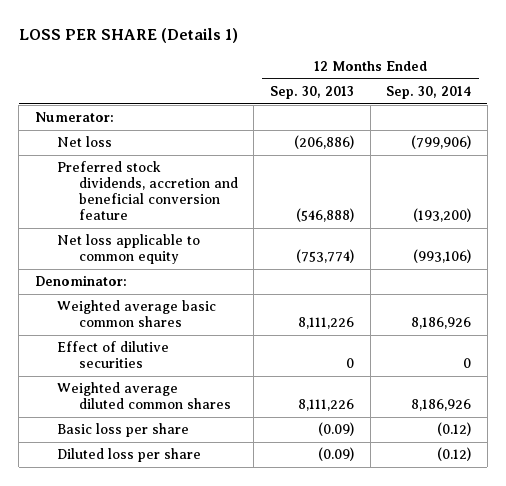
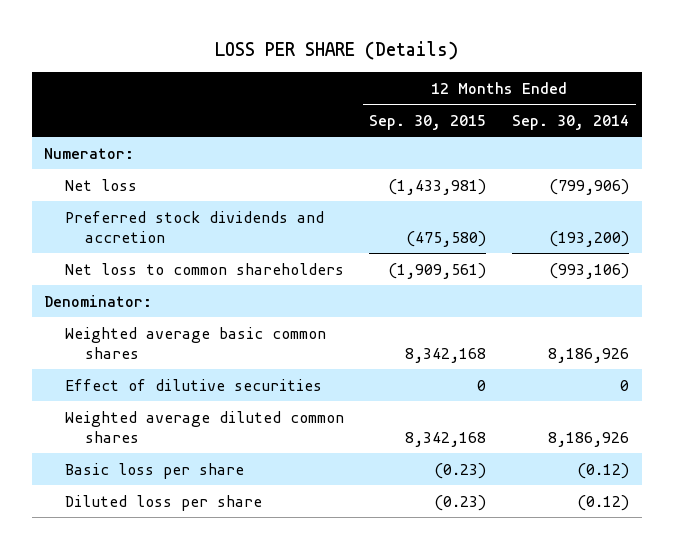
[18,28,238,44] LOSS PER SHARE (Details 1) -> [214,41,458,61] LOSS PER SHARE (Details)
[270,86,355,100] Sep. 30, 2013 -> none
none -> [369,114,487,130] Sep. 30, 2015
[56,161,238,220] Preferred stock dividends, accretion and beneficial conversion feature -> [64,210,324,243] Preferred stock dividends and accretion
[56,234,200,265] Net loss applicable to common equity -> [64,262,344,275] Net loss to common shareholders

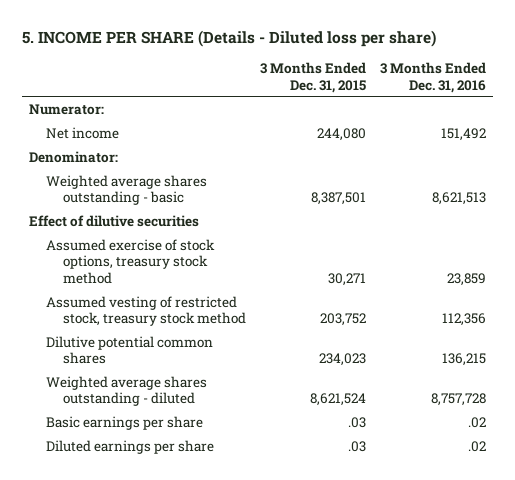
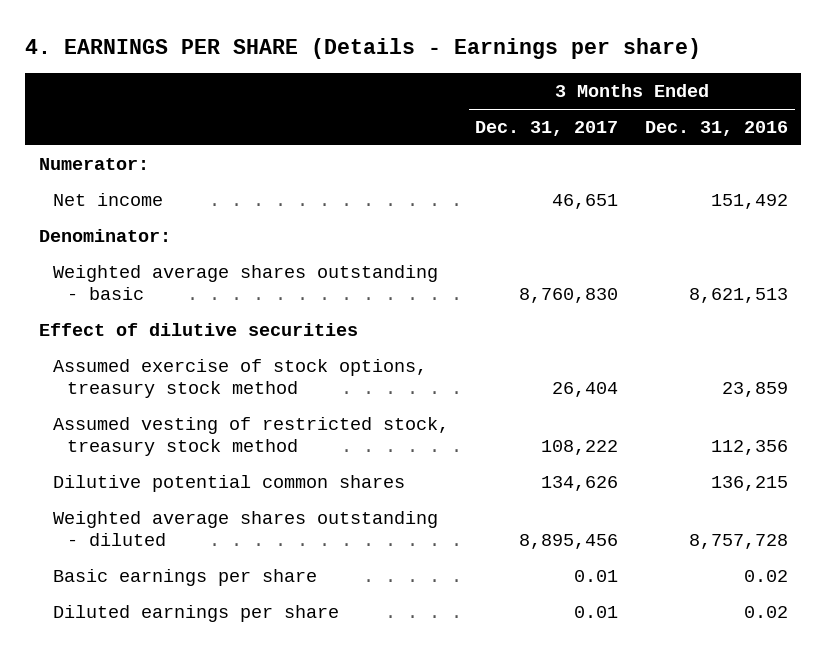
[21,29,436,47] 5. INCOME PER SHARE (Details - Diluted loss per share) -> [25,38,702,60] 4. EARNINGS PER SHARE (Details - Earnings per share)
[259,61,366,93] 3 Months Ended Dec. 31, 2015 -> none
none -> [475,121,619,137] Dec. 31, 2017
[467,416,486,428] .02 -> [744,570,789,583] 0.02
[467,440,486,452] .02 -> [744,606,789,619] 0.02

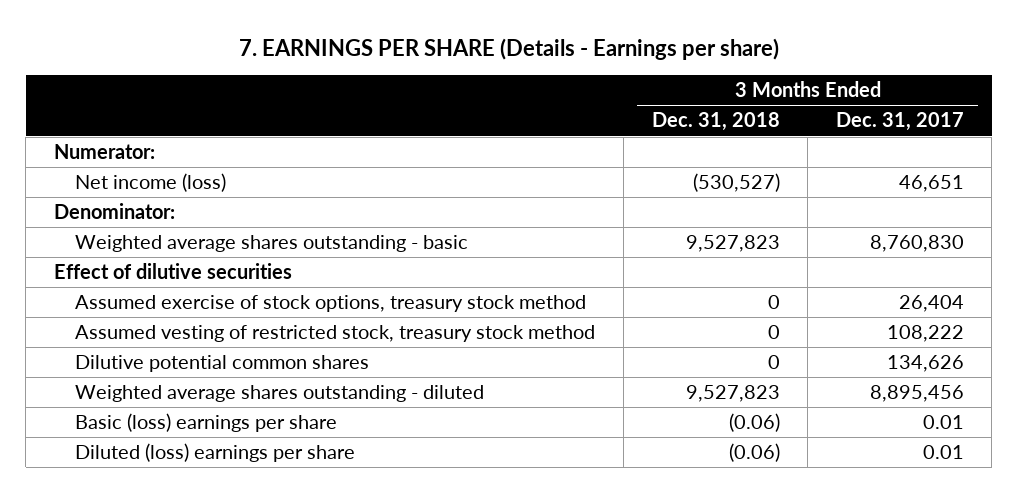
[25,38,702,60] 4. EARNINGS PER SHARE (Details - Earnings per share) -> [238,37,779,60] 7. EARNINGS PER SHARE (Details - Earnings per share)
[645,121,789,137] Dec. 31, 2016 -> none
none -> [651,112,780,132] Dec. 31, 2018
[52,193,163,207] Net income -> [75,173,227,193] Net income (loss)
[52,569,317,587] Basic earnings per share -> [75,413,338,433] Basic (loss) earnings per share
[52,605,339,623] Diluted earnings per share -> [75,443,356,463] Diluted (loss) earnings per share

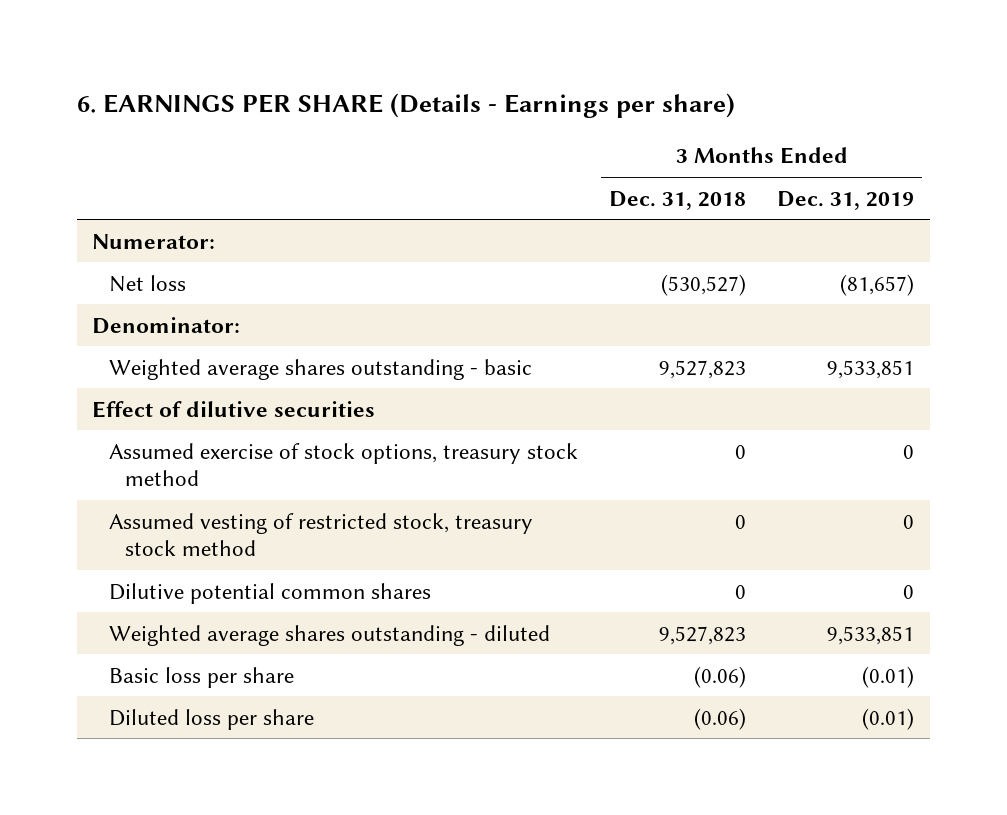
[238,37,779,60] 7. EARNINGS PER SHARE (Details - Earnings per share) -> [76,93,735,119] 6. EARNINGS PER SHARE (Details - Earnings per share)
[835,112,964,132] Dec. 31, 2017 -> none
none -> [777,190,915,210] Dec. 31, 2019
[75,173,227,193] Net income (loss) -> [108,274,186,292] Net loss
[75,413,338,433] Basic (loss) earnings per share -> [108,666,294,688] Basic loss per share
[75,443,356,463] Diluted (loss) earnings per share -> [108,708,314,730] Diluted loss per share

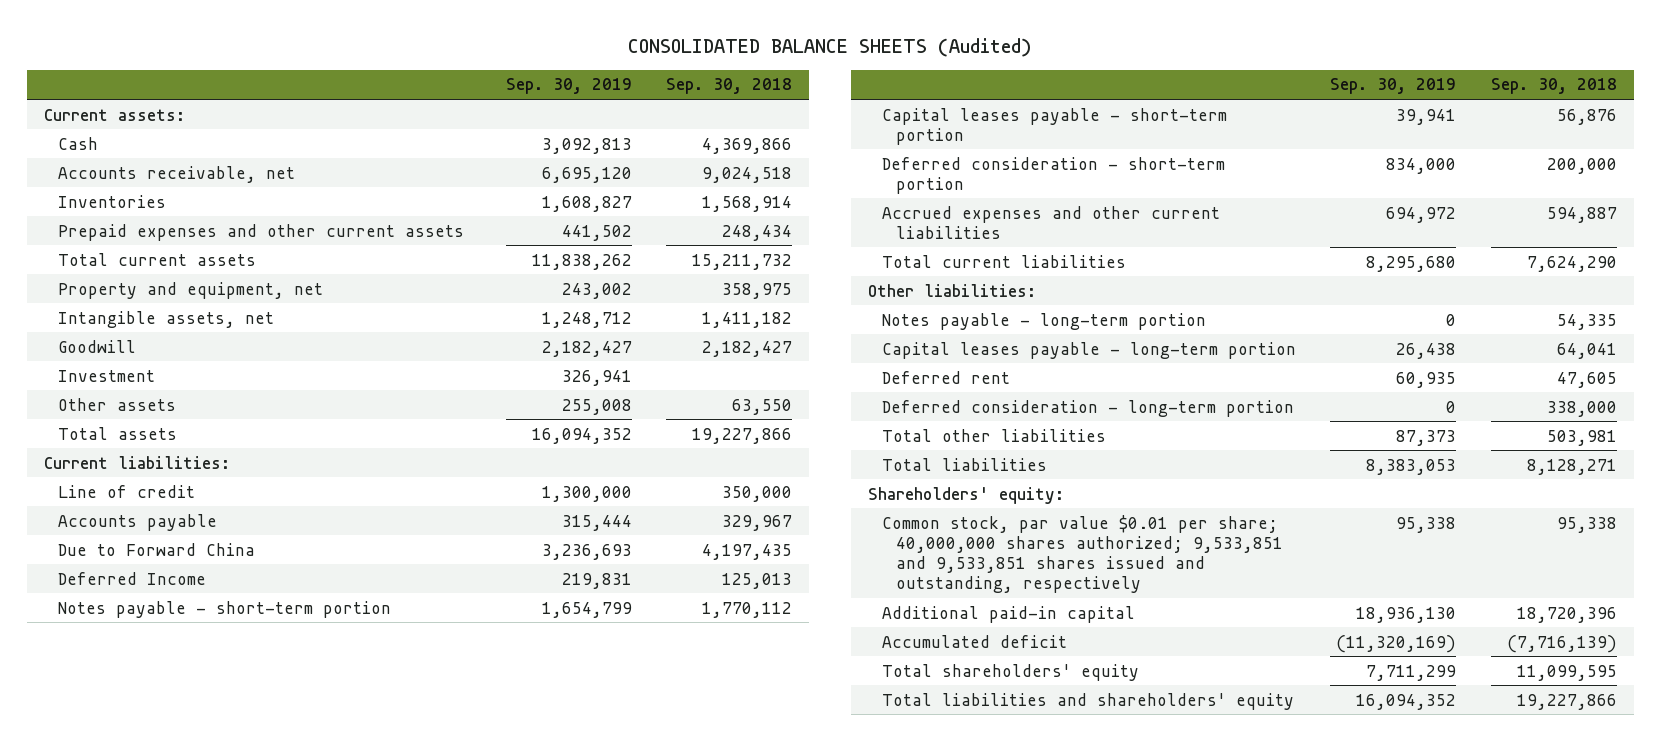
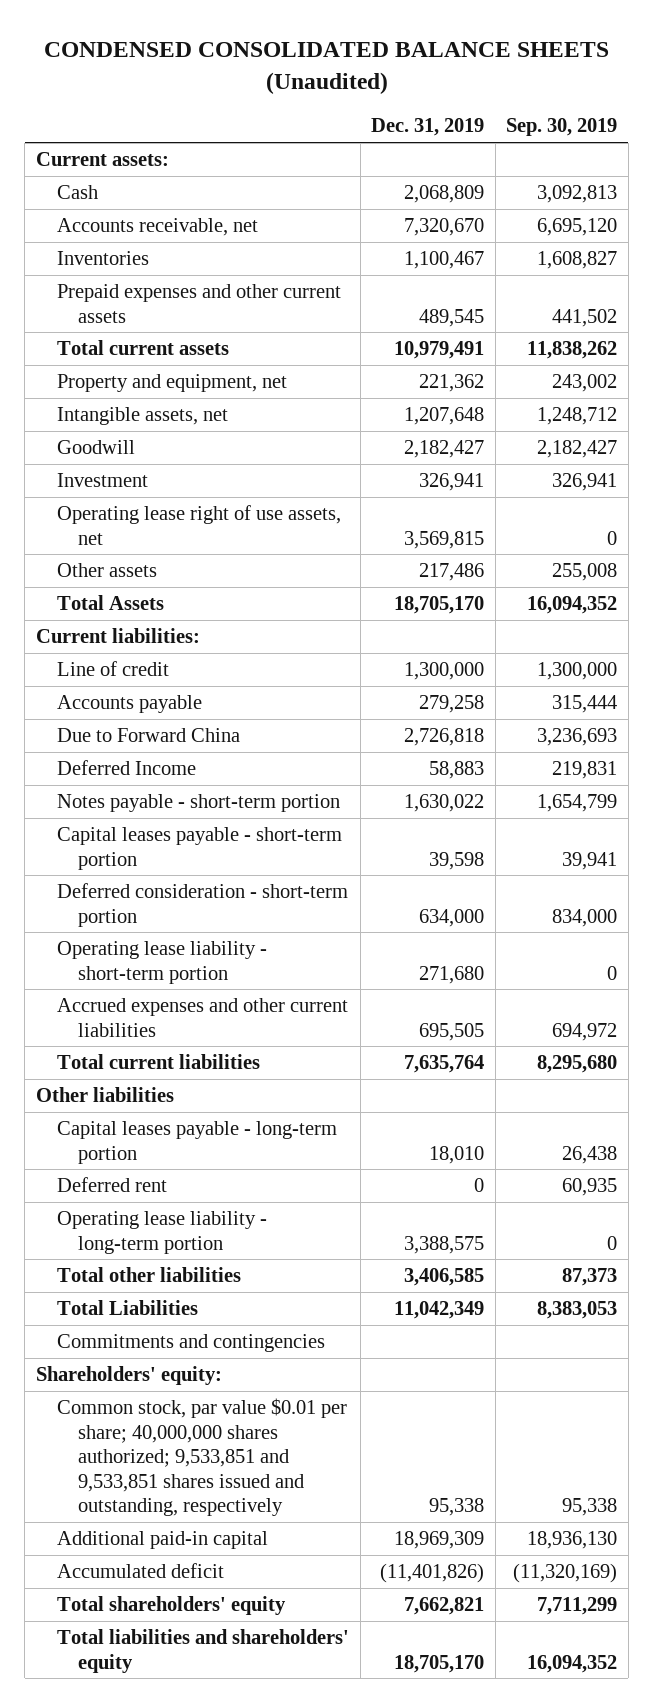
[628,38,1033,58] CONSOLIDATED BALANCE SHEETS (Audited) -> [43,41,609,94] CONDENSED CONSOLIDATED BALANCE SHEETS (Unaudited)
[666,78,793,95] Sep. 30, 2018 -> none
none -> [371,118,485,137] Dec. 31, 2019
none -> [57,505,342,545] Operating lease right of use assets, net
[57,426,177,440] Total assets -> [57,595,165,611] Total Assets
none -> [57,941,268,984] Operating lease liability - short-term portion
[882,312,1207,330] Notes payable - long-term portion -> none
[868,283,1037,297] Other liabilities: -> [35,1087,174,1103] Other liabilities
[882,399,1295,417] Deferred consideration - long-term portion -> none
none -> [57,1211,268,1254] Operating lease liability - long-term portion
[882,457,1048,471] Total liabilities -> [57,1300,199,1316] Total Liabilities
none -> [57,1334,326,1353] Commitments and contingencies

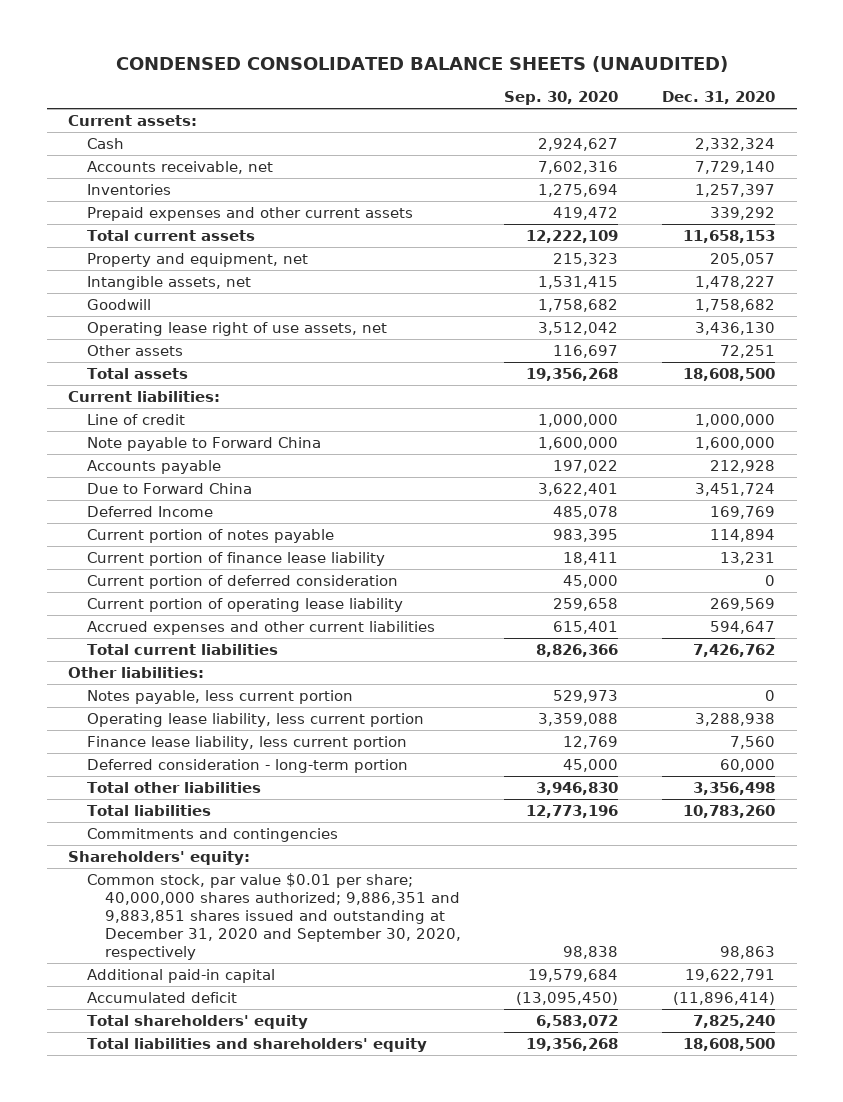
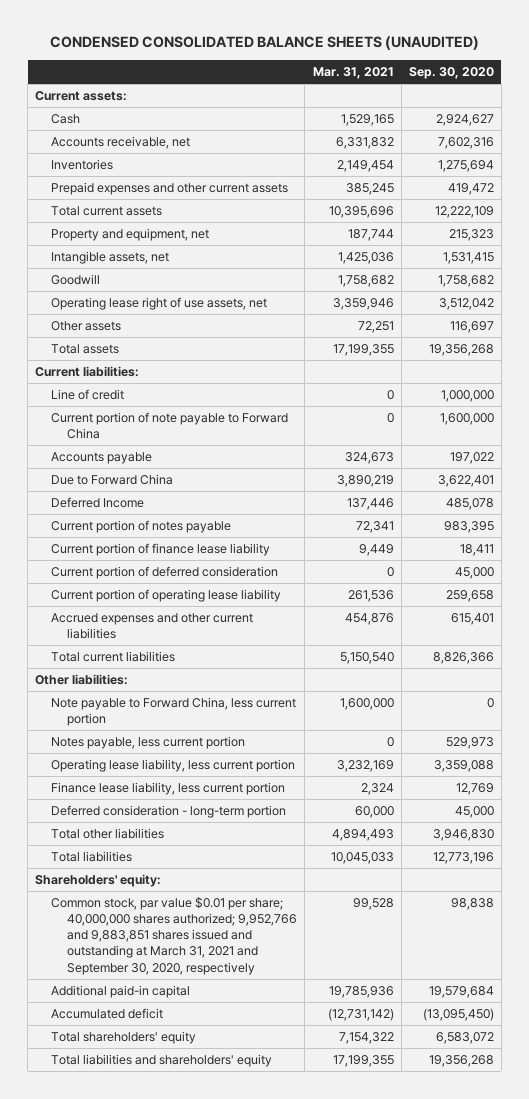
[661,91,775,105] Dec. 31, 2020 -> none
none -> [312,67,394,80] Mar. 31, 2021
[86,437,321,452] Note payable to Forward China -> [51,412,289,440] Current portion of note payable to Forward China
none -> [51,697,297,727] Note payable to Forward China, less current portion
[86,828,338,843] Commitments and contingencies -> none
[86,873,461,960] Common stock, par value $0.01 per share; 40,000,000 shares authorized; 9,886,351 and 9,883,851 shares issued and outstanding at December 31, 2020 and September 30, 2020, respectively -> [51,897,298,975] Common stock, par value $0.01 per share; 40,000,000 shares authorized; 9,952,766 and 9,883,851 shares issued and outstanding at March 31, 2021 and September 30, 2020, respectively

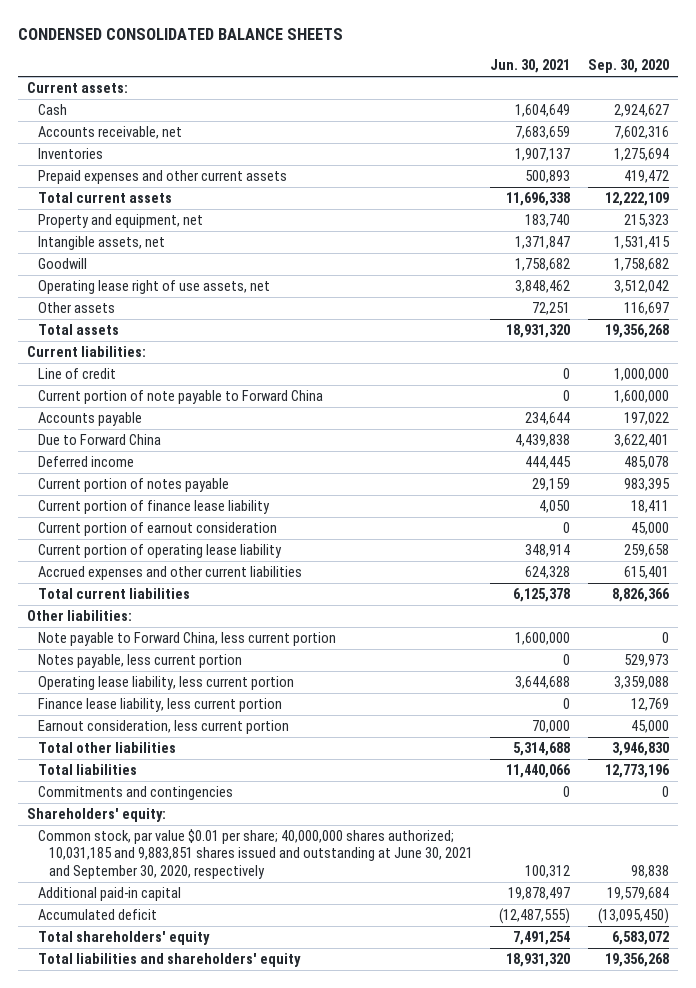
[49,36,479,51] CONDENSED CONSOLIDATED BALANCE SHEETS (UNAUDITED) -> [17,28,343,41] CONDENSED CONSOLIDATED BALANCE SHEETS
[312,67,394,80] Mar. 31, 2021 -> none
none -> [490,59,571,74] Jun. 30, 2021
[51,497,145,509] Deferred Income -> [37,455,134,467] Deferred income
[51,566,279,580] Current portion of deferred consideration -> [37,521,277,536] Current portion of earnout consideration
[51,805,287,819] Deferred consideration - long-term portion -> [37,719,289,734] Earnout consideration, less current portion
none -> [37,785,233,800] Commitments and contingencies
[51,897,298,975] Common stock, par value $0.01 per share; 40,000,000 shares authorized; 9,952,766 and 9,883,851 shares issued and outstanding at March 31, 2021 and September 30, 2020, respectively -> [37,828,473,880] Common stock, par value $0.01 per share; 40,000,000 shares authorized; 10,031,185 and 9,883,851 shares issued and outstanding at June 30, 2021 and September 30, 2020, respectively

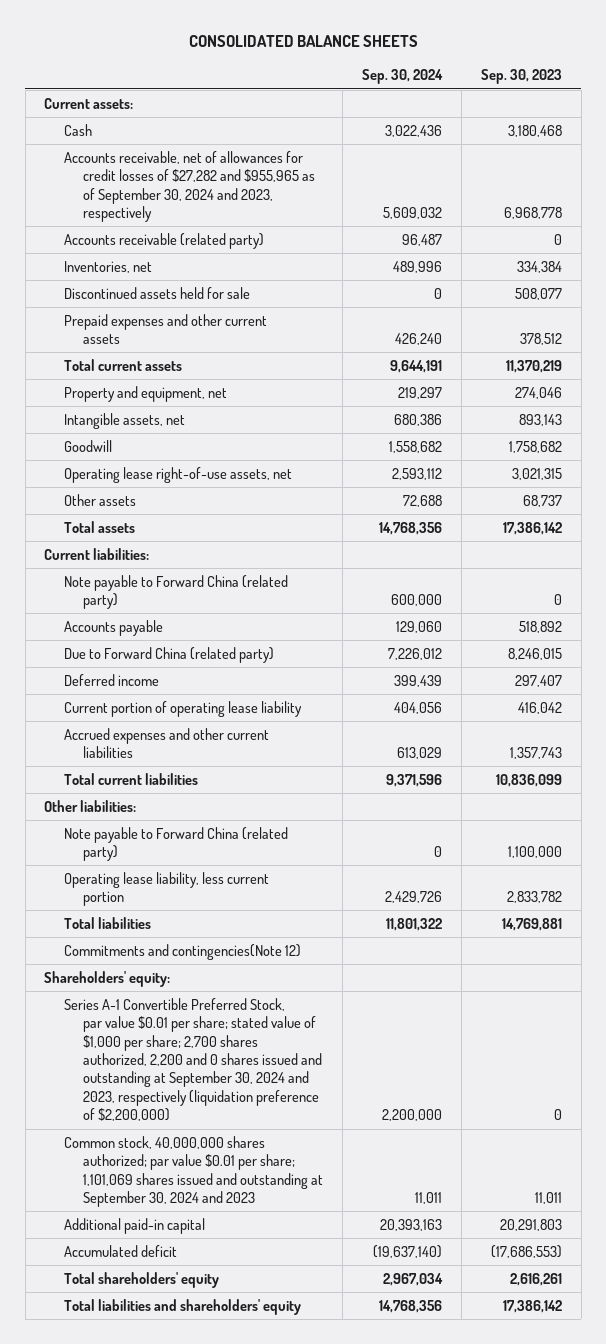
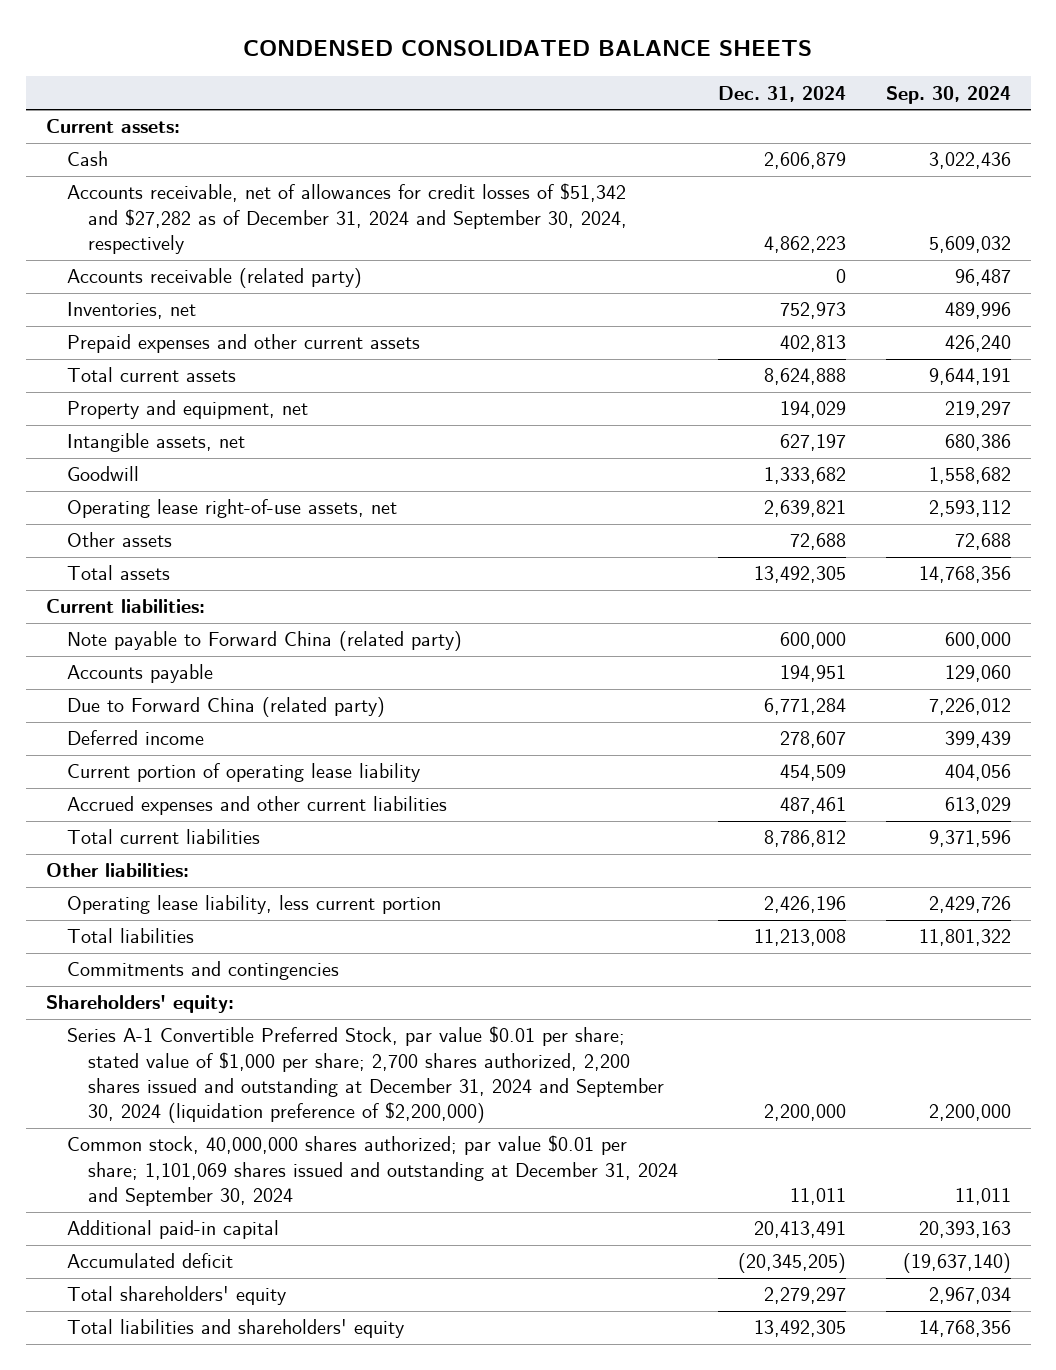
[189,35,419,48] CONSOLIDATED BALANCE SHEETS -> [243,40,813,57] CONDENSED CONSOLIDATED BALANCE SHEETS
[480,69,562,85] Sep. 30, 2023 -> none
none -> [718,85,847,102] Dec. 31, 2024
[63,150,316,223] Accounts receivable, net of allowances for credit losses of $27,282 and $955,965 as of September 30, 2024 and 2023, respectively -> [66,183,628,255] Accounts receivable, net of allowances for credit losses of $51,342 and $27,282 as of December 31, 2024 and September 30, 2024, respectively
[63,286,250,299] Discontinued assets held for sale -> none
[63,826,288,862] Note payable to Forward China (related party) -> none
[63,943,301,960] Commitments and contingencies(Note 12) -> [66,961,339,981] Commitments and contingencies
[63,997,323,1122] Series A-1 Convertible Preferred Stock, par value $0.01 per share; stated value of $1,000 per share; 2,700 shares authorized, 2,200 and 0 shares issued and outstanding at September 30, 2024 and 2023, respectively (liquidation preference of $2,200,000) -> [66,1026,665,1124] Series A-1 Convertible Preferred Stock, par value $0.01 per share; stated value of $1,000 per share; 2,700 shares authorized, 2,200 shares issued and outstanding at December 31, 2024 and September 30, 2024 (liquidation preference of $2,200,000)
[63,1135,324,1208] Common stock, 40,000,000 shares authorized; par value $0.01 per share; 1,101,069 shares issued and outstanding at September 30, 2024 and 2023 -> [66,1135,679,1207] Common stock, 40,000,000 shares authorized; par value $0.01 per share; 1,101,069 shares issued and outstanding at December 31, 2024 and September 30, 2024

